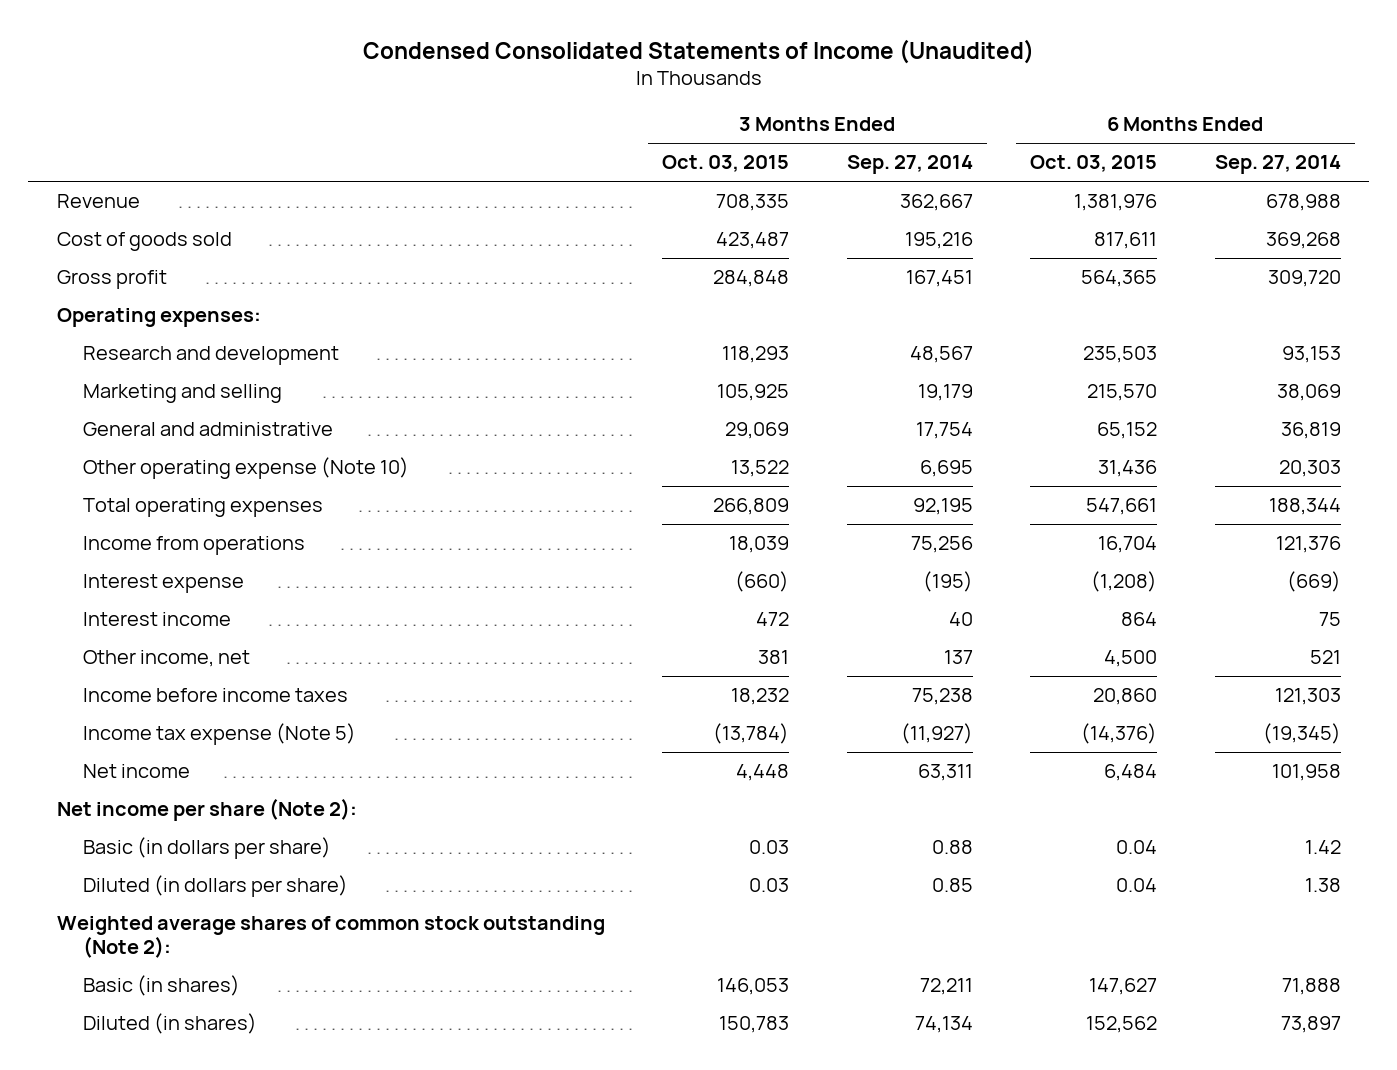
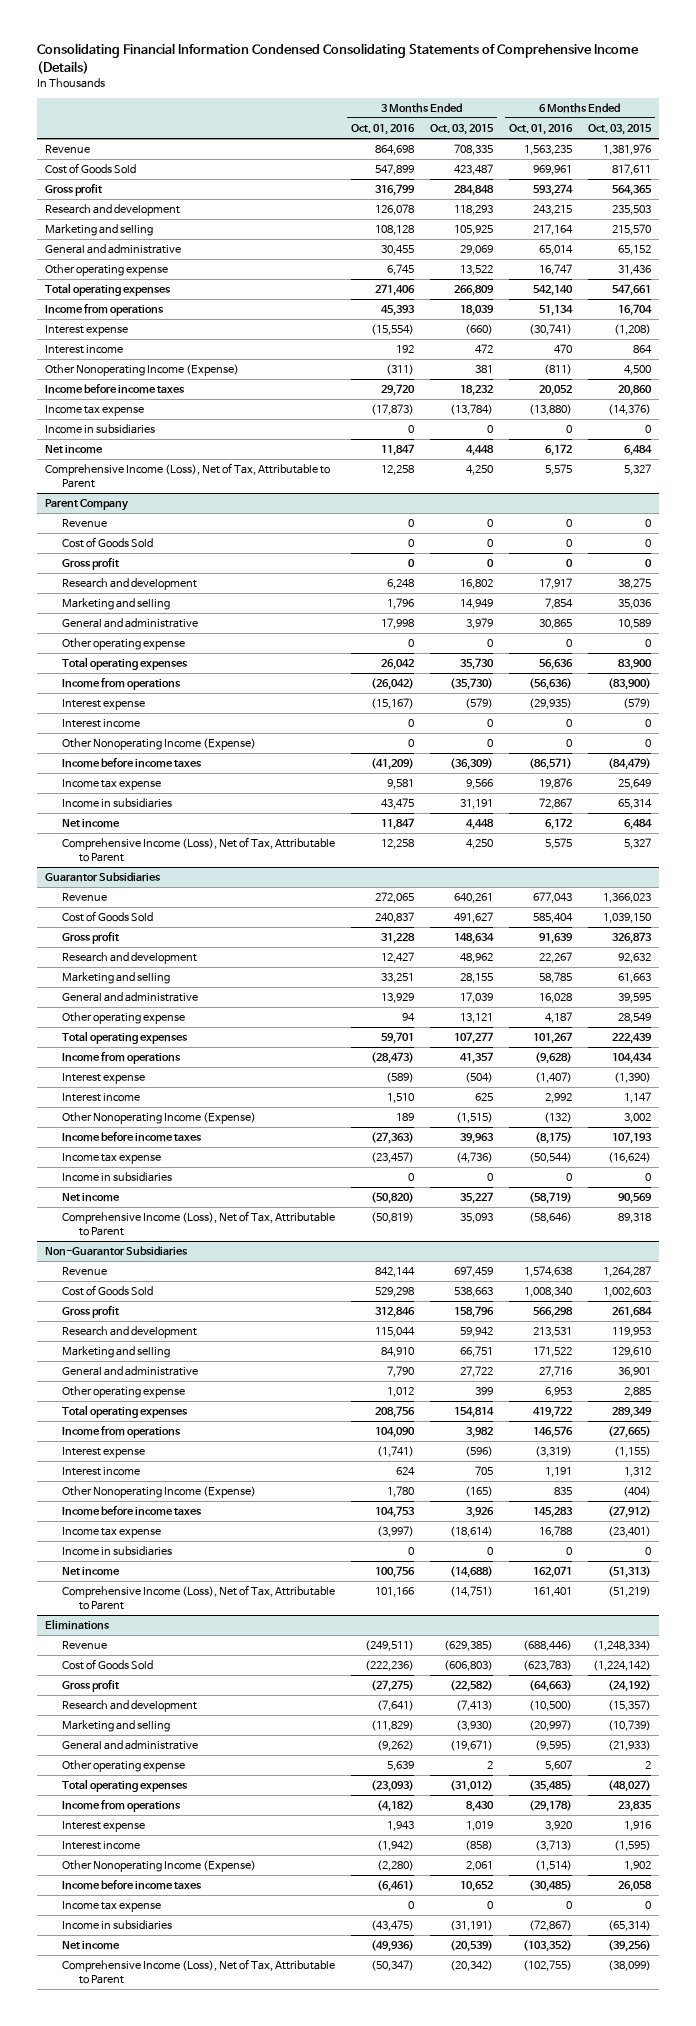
[362,38,1034,64] Condensed Consolidated Statements of Income (Unaudited) -> [37,43,640,74] Consolidating Financial Information Condensed Consolidating Statements of Comprehensive Income (Details)
[846,155,973,175] Sep. 27, 2014 -> none
[1214,155,1341,175] Sep. 27, 2014 -> none
none -> [350,124,415,136] Oct. 01, 2016
none -> [509,124,574,136] Oct. 01, 2016
[56,232,232,252] Cost of goods sold -> [45,163,137,175] Cost of Goods Sold
[56,308,261,328] Operating expenses: -> none
[83,457,410,480] Other operating expense (Note 10) -> [45,264,169,277] Other operating expense
[83,650,251,668] Other income, net -> [45,364,240,377] Other Nonoperating Income (Expense)
[83,723,357,746] Income tax expense (Note 5) -> [45,405,145,417] Income tax expense
none -> [45,424,156,435] Income in subsidiaries
[56,798,357,822] Net income per share (Note 2): -> none
[83,837,332,860] Basic (in dollars per share) -> none
[83,875,349,898] Diluted (in dollars per share) -> none
[56,916,605,958] Weighted average shares of common stock outstanding (Note 2): -> none
[83,975,241,997] Basic (in shares) -> none
[83,1013,258,1035] Diluted (in shares) -> none
none -> [45,463,331,489] Comprehensive Income (Loss), Net of Tax, Attributable to Parent
none -> [45,499,129,512] Parent Company
none -> [61,519,107,528] Revenue
none -> [61,537,153,549] Cost of Goods Sold
none -> [61,558,119,571] Gross profit
none -> [61,578,197,591] Research and development
none -> [61,598,170,611] Marketing and selling
none -> [61,618,198,629] General and administrative
none -> [61,638,185,651] Other operating expense
none -> [61,657,188,671] Total operating expenses
none -> [61,678,181,691] Income from operations
none -> [61,699,145,711] Interest expense
none -> [61,719,140,729] Interest income
none -> [61,738,256,751] Other Nonoperating Income (Expense)
none -> [61,758,202,769] Income before income taxes
none -> [61,779,161,791] Income tax expense
none -> [61,798,172,809] Income in subsidiaries
none -> [61,819,120,829] Net income
none -> [61,837,335,863] Comprehensive Income (Loss), Net of Tax, Attributable to Parent
none -> [45,872,162,883] Guarantor Subsidiaries
none -> [61,893,107,902] Revenue
none -> [61,911,153,923] Cost of Goods Sold
none -> [61,932,119,945] Gross profit
none -> [61,952,197,965] Research and development
none -> [61,972,170,985] Marketing and selling
none -> [61,992,198,1003] General and administrative
none -> [61,1012,185,1025] Other operating expense
none -> [61,1031,188,1045] Total operating expenses
none -> [61,1052,181,1065] Income from operations
none -> [61,1073,145,1085] Interest expense
none -> [61,1093,140,1103] Interest income
none -> [61,1112,256,1125] Other Nonoperating Income (Expense)
none -> [61,1132,202,1143] Income before income taxes
none -> [61,1153,161,1165] Income tax expense
none -> [61,1172,172,1183] Income in subsidiaries
none -> [61,1193,120,1203] Net income
none -> [61,1211,335,1237] Comprehensive Income (Loss), Net of Tax, Attributable to Parent
none -> [45,1246,189,1257] Non-Guarantor Subsidiaries
none -> [61,1267,107,1276] Revenue
none -> [61,1285,153,1297] Cost of Goods Sold
none -> [61,1306,119,1319] Gross profit
none -> [61,1326,197,1339] Research and development
none -> [61,1346,170,1359] Marketing and selling
none -> [61,1366,198,1377] General and administrative
none -> [61,1386,185,1399] Other operating expense
none -> [61,1405,188,1419] Total operating expenses
none -> [61,1426,181,1439] Income from operations
none -> [61,1447,145,1459] Interest expense
none -> [61,1467,140,1477] Interest income
none -> [61,1486,256,1499] Other Nonoperating Income (Expense)
none -> [61,1506,202,1517] Income before income taxes
none -> [61,1527,161,1539] Income tax expense
none -> [61,1546,172,1557] Income in subsidiaries
none -> [61,1567,120,1577] Net income
none -> [61,1585,335,1611] Comprehensive Income (Loss), Net of Tax, Attributable to Parent
none -> [45,1619,111,1631] Eliminations
none -> [61,1641,107,1650] Revenue
none -> [61,1659,153,1671] Cost of Goods Sold
none -> [61,1680,119,1693] Gross profit
none -> [61,1700,197,1713] Research and development
none -> [61,1720,170,1733] Marketing and selling
none -> [61,1740,198,1751] General and administrative
none -> [61,1760,185,1773] Other operating expense
none -> [61,1779,188,1793] Total operating expenses
none -> [61,1800,181,1813] Income from operations
none -> [61,1821,145,1833] Interest expense
none -> [61,1841,140,1851] Interest income
none -> [61,1860,256,1873] Other Nonoperating Income (Expense)
none -> [61,1880,202,1891] Income before income taxes
none -> [61,1901,161,1913] Income tax expense
none -> [61,1920,172,1931] Income in subsidiaries
none -> [61,1941,120,1951] Net income
none -> [61,1959,335,1985] Comprehensive Income (Loss), Net of Tax, Attributable to Parent

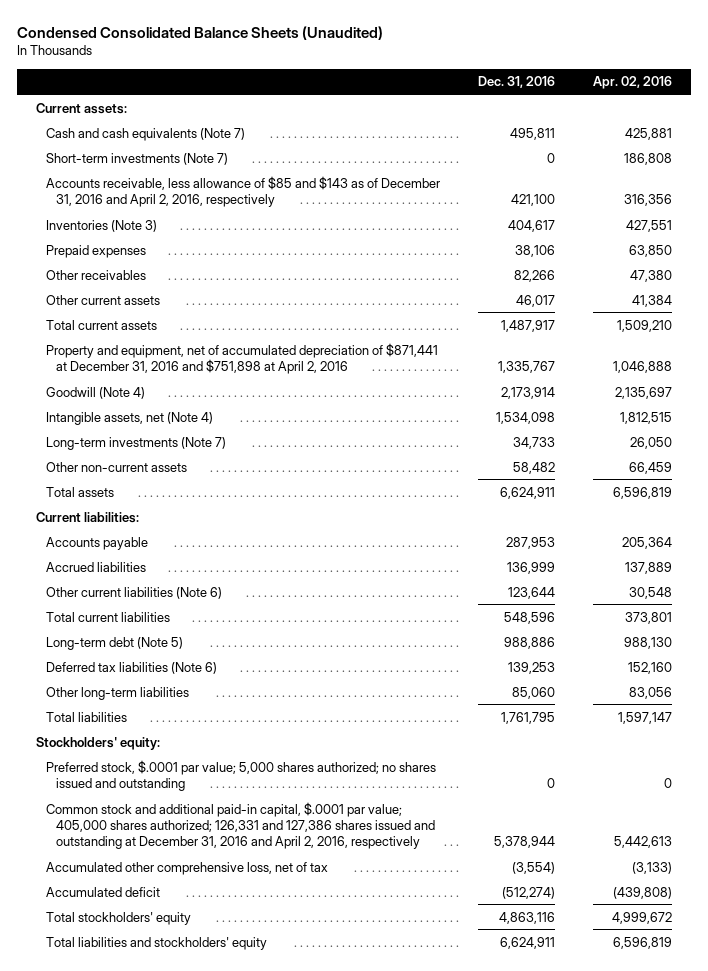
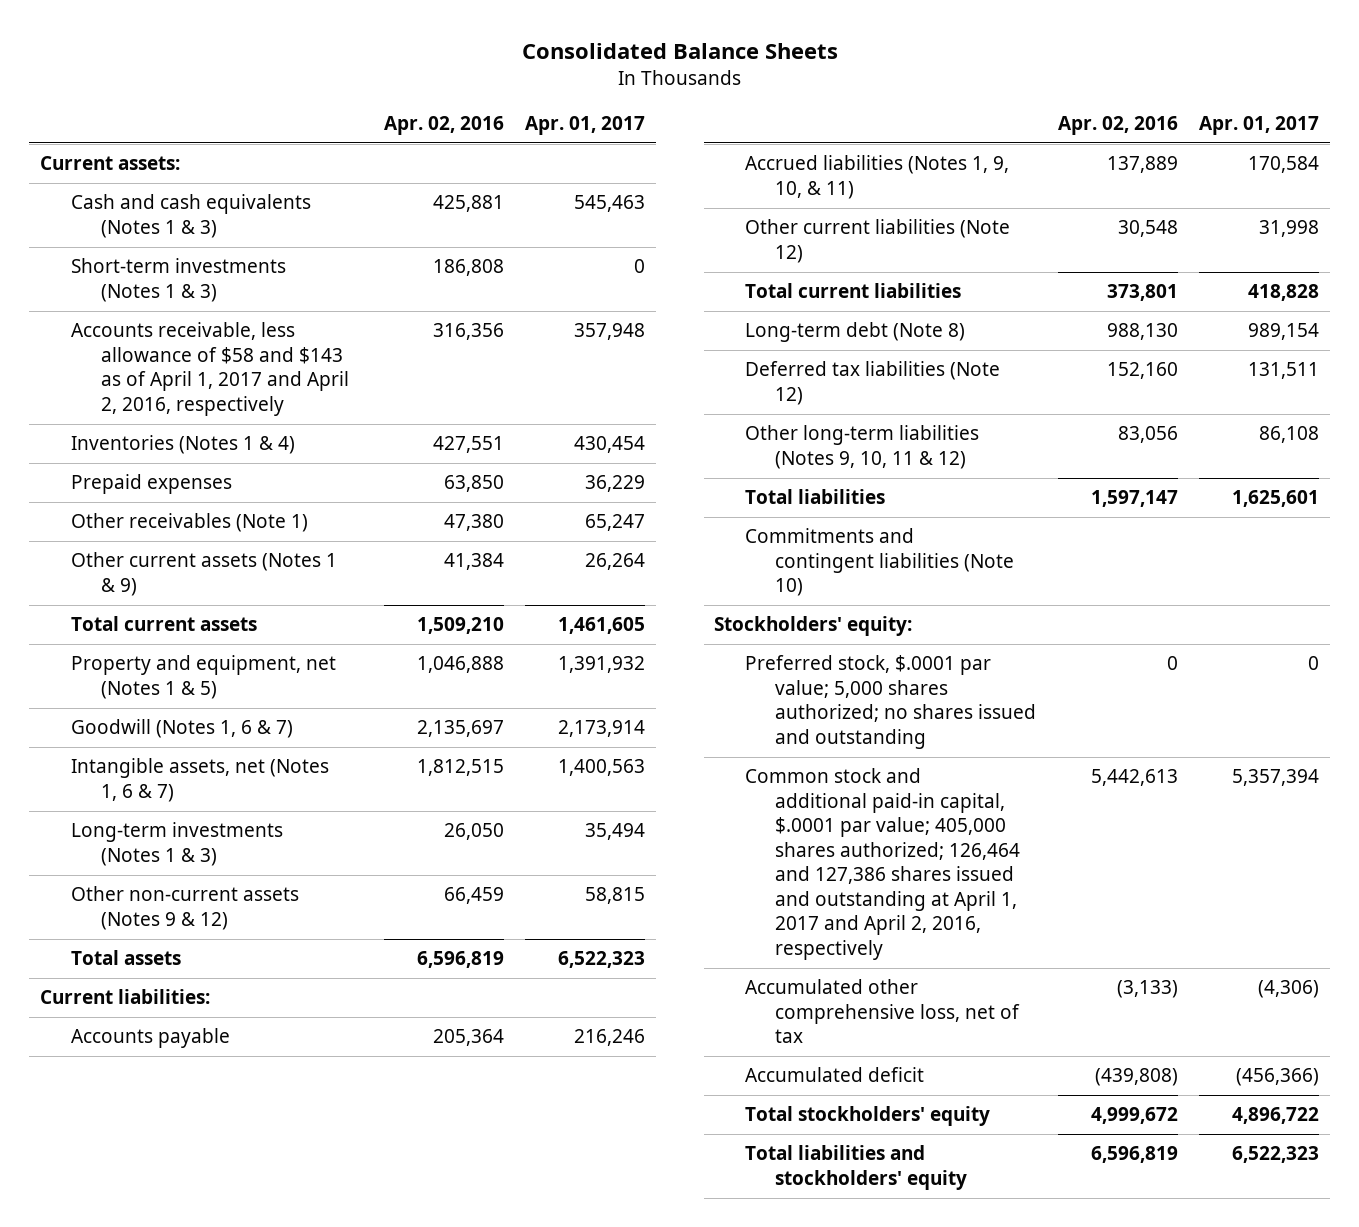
[17,25,384,40] Condensed Consolidated Balance Sheets (Unaudited) -> [521,42,838,59] Consolidated Balance Sheets
[478,76,556,89] Dec. 31, 2016 -> none
none -> [525,116,646,136] Apr. 01, 2017
[46,127,246,141] Cash and cash equivalents (Note 7) -> [70,194,311,238] Cash and cash equivalents (Notes 1 & 3)
[46,152,229,165] Short-term investments (Note 7) -> [70,258,286,302] Short-term investments (Notes 1 & 3)
[46,175,441,207] Accounts receivable, less allowance of $85 and $143 as of December 31, 2016 and April 2, 2016, respectively -> [70,322,350,416] Accounts receivable, less allowance of $58 and $143 as of April 1, 2017 and April 2, 2016, respectively
[46,219,158,232] Inventories (Note 3) -> [70,435,295,455] Inventories (Notes 1 & 4)
[46,269,147,280] Other receivables -> [70,513,308,533] Other receivables (Note 1)
[46,294,161,305] Other current assets -> [70,552,337,596] Other current assets (Notes 1 & 9)
[46,342,439,374] Property and equipment, net of accumulated depreciation of $871,441 at December 31, 2016 and $751,898 at April 2, 2016 -> [70,655,336,699] Property and equipment, net (Notes 1 & 5)
[46,386,146,399] Goodwill (Note 4) -> [70,719,293,739] Goodwill (Notes 1, 6 & 7)
[46,411,214,425] Intangible assets, net (Note 4) -> [70,758,329,802] Intangible assets, net (Notes 1, 6 & 7)
[46,436,227,450] Long-term investments (Note 7) -> [70,822,283,866] Long-term investments (Notes 1 & 3)
[46,461,188,472] Other non-current assets -> [70,886,299,930] Other non-current assets (Notes 9 & 12)
[46,561,147,572] Accrued liabilities -> [744,155,1009,199] Accrued liabilities (Notes 1, 9, 10, & 11)
[46,586,223,599] Other current liabilities (Note 6) -> [744,219,1010,263] Other current liabilities (Note 12)
[46,636,184,650] Long-term debt (Note 5) -> [744,322,965,343] Long-term debt (Note 8)
[46,661,218,674] Deferred tax liabilities (Note 6) -> [744,361,1000,405] Deferred tax liabilities (Note 12)
[46,686,190,700] Other long-term liabilities -> [744,425,979,469] Other long-term liabilities (Notes 9, 10, 11 & 12)
none -> [744,528,1015,597] Commitments and contingent liabilities (Note 10)
[46,801,436,850] Common stock and additional paid-in capital, $.0001 par value; 405,000 shares authorized; 126,331 and 127,386 shares issued and outstanding at December 31, 2016 and April 2, 2016, respectively -> [744,768,1021,960] Common stock and additional paid-in capital, $.0001 par value; 405,000 shares authorized; 126,464 and 127,386 shares issued and outstanding at April 1, 2017 and April 2, 2016, respectively

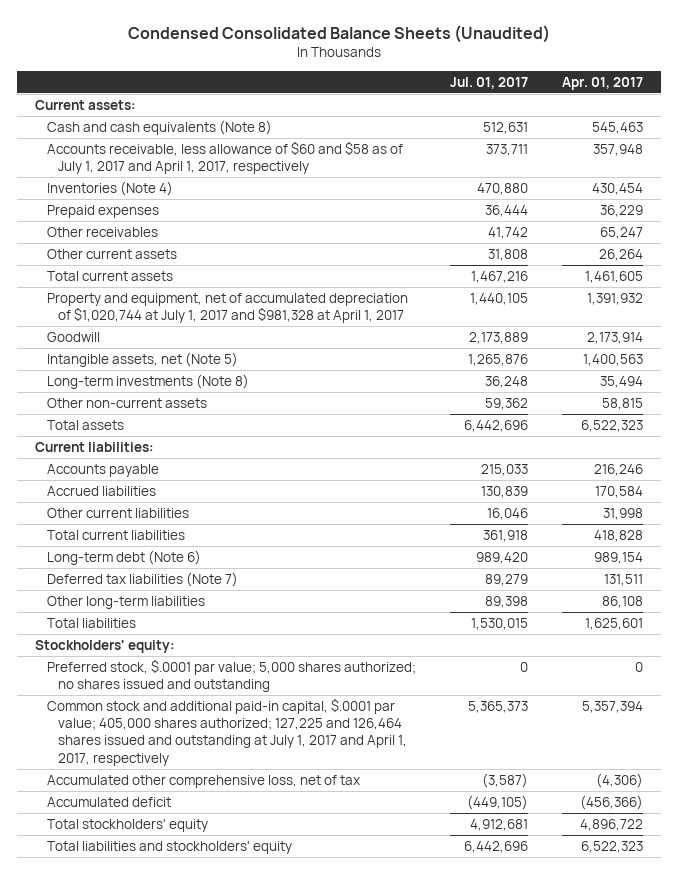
[521,42,838,59] Consolidated Balance Sheets -> [128,24,551,43] Condensed Consolidated Balance Sheets (Unaudited)
[383,116,504,136] Apr. 02, 2016 -> none
none -> [450,76,529,89] Jul. 01, 2017
[70,258,286,302] Short-term investments (Notes 1 & 3) -> none
[70,194,311,238] Cash and cash equivalents (Notes 1 & 3) -> [46,120,272,136] Cash and cash equivalents (Note 8)
[70,322,350,416] Accounts receivable, less allowance of $58 and $143 as of April 1, 2017 and April 2, 2016, respectively -> [46,141,403,175] Accounts receivable, less allowance of $60 and $58 as of July 1, 2017 and April 1, 2017, respectively
[70,435,295,455] Inventories (Notes 1 & 4) -> [46,181,173,197] Inventories (Note 4)
[70,513,308,533] Other receivables (Note 1) -> [46,227,158,238] Other receivables
[70,552,337,596] Other current assets (Notes 1 & 9) -> [46,249,177,260] Other current assets
[70,655,336,699] Property and equipment, net (Notes 1 & 5) -> [46,293,408,324] Property and equipment, net of accumulated depreciation of $1,020,744 at July 1, 2017 and $981,328 at April 1, 2017
[70,719,293,739] Goodwill (Notes 1, 6 & 7) -> [46,332,100,343] Goodwill
[70,758,329,802] Intangible assets, net (Notes 1, 6 & 7) -> [46,352,238,368] Intangible assets, net (Note 5)
[70,822,283,866] Long-term investments (Notes 1 & 3) -> [46,374,249,390] Long-term investments (Note 8)
[70,886,299,930] Other non-current assets (Notes 9 & 12) -> [46,398,207,409] Other non-current assets
[744,155,1009,199] Accrued liabilities (Notes 1, 9, 10, & 11) -> [46,486,156,497] Accrued liabilities
[744,219,1010,263] Other current liabilities (Note 12) -> [46,508,189,519] Other current liabilities
[744,322,965,343] Long-term debt (Note 8) -> [46,550,201,566] Long-term debt (Note 6)
[744,361,1000,405] Deferred tax liabilities (Note 12) -> [46,572,238,588] Deferred tax liabilities (Note 7)
[744,425,979,469] Other long-term liabilities (Notes 9, 10, 11 & 12) -> [46,596,205,610] Other long-term liabilities
[744,528,1015,597] Commitments and contingent liabilities (Note 10) -> none
[744,768,1021,960] Common stock and additional paid-in capital, $.0001 par value; 405,000 shares authorized; 126,464 and 127,386 shares issued and outstanding at April 1, 2017 and April 2, 2016, respectively -> [46,698,408,766] Common stock and additional paid-in capital, $.0001 par value; 405,000 shares authorized; 127,225 and 126,464 shares issued and outstanding at July 1, 2017 and April 1, 2017, respectively

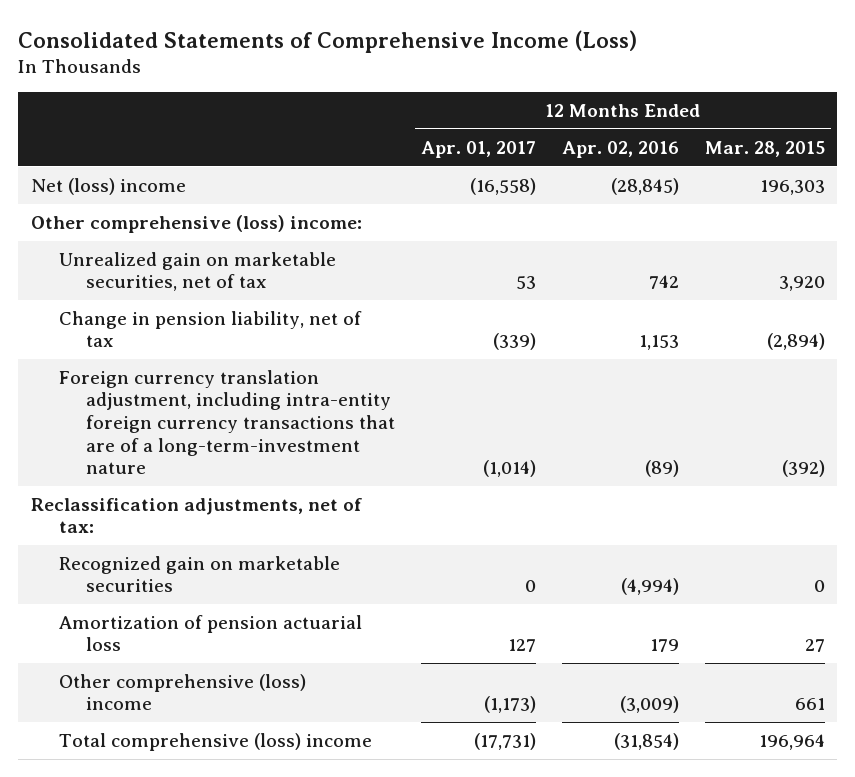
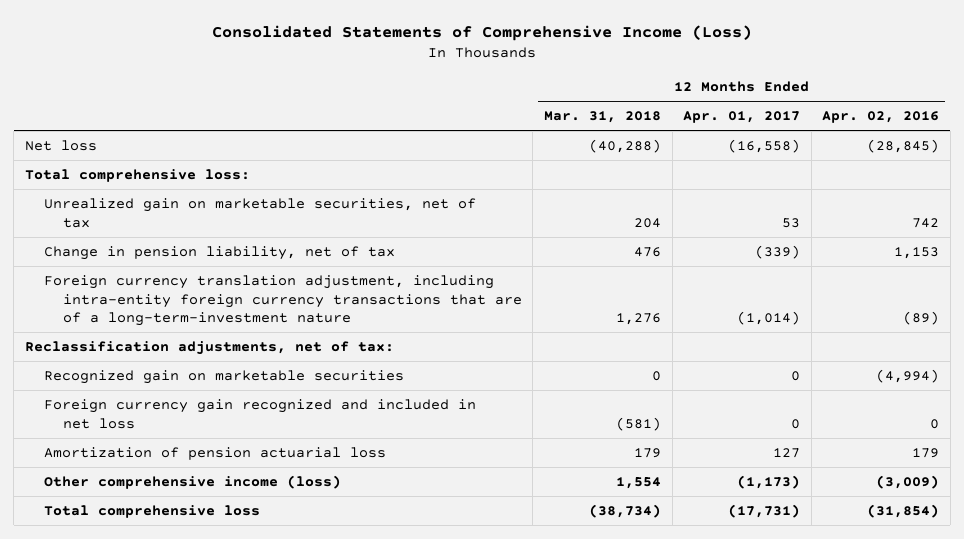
[704,140,825,157] Mar. 28, 2015 -> none
none -> [544,111,662,124] Mar. 31, 2018
[30,177,186,195] Net (loss) income -> [24,139,97,151] Net loss
[30,214,362,233] Other comprehensive (loss) income: -> [24,168,250,182] Total comprehensive loss:
none -> [43,398,476,429] Foreign currency gain recognized and included in net loss
[58,673,306,711] Other comprehensive (loss) income -> [43,474,341,489] Other comprehensive income (loss)
[58,732,372,751] Total comprehensive (loss) income -> [43,504,260,518] Total comprehensive loss

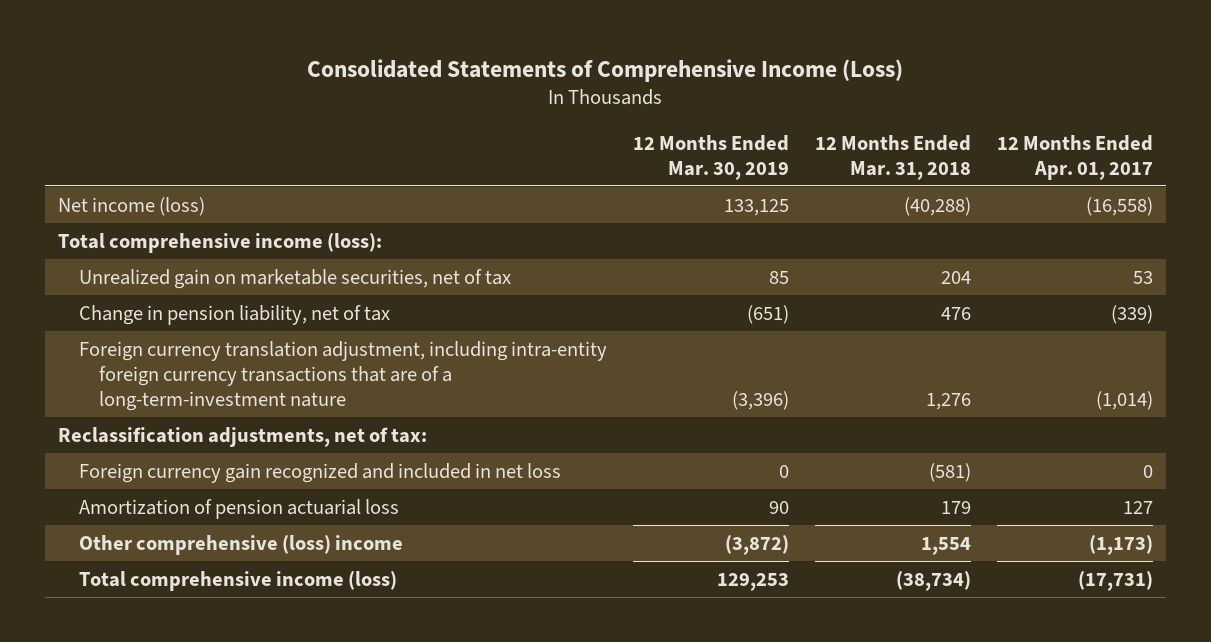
[822,111,940,124] Apr. 02, 2016 -> none
none -> [632,134,789,180] 12 Months Ended Mar. 30, 2019
[24,139,97,151] Net loss -> [57,196,205,216] Net income (loss)
[24,168,250,182] Total comprehensive loss: -> [57,232,382,253] Total comprehensive income (loss):
[43,369,404,384] Recognized gain on marketable securities -> none
[43,474,341,489] Other comprehensive income (loss) -> [78,534,403,555] Other comprehensive (loss) income
[43,504,260,518] Total comprehensive loss -> [78,570,397,591] Total comprehensive income (loss)

